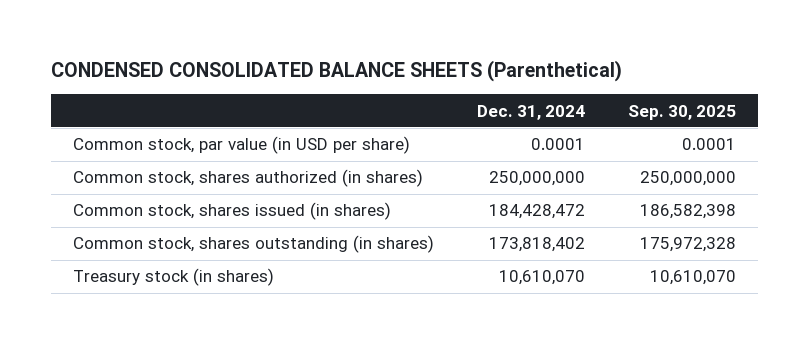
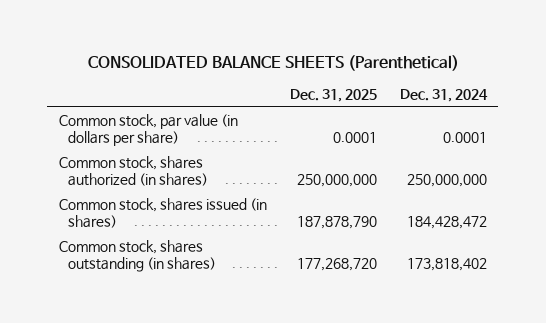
[50,60,622,83] CONDENSED CONSOLIDATED BALANCE SHEETS (Parenthetical) -> [87,55,459,72] CONSOLIDATED BALANCE SHEETS (Parenthetical)
[628,104,737,120] Sep. 30, 2025 -> none
none -> [289,89,377,103] Dec. 31, 2025
[72,136,410,155] Common stock, par value (in USD per share) -> [58,114,238,147] Common stock, par value (in dollars per share)
[72,268,274,287] Treasury stock (in shares) -> none

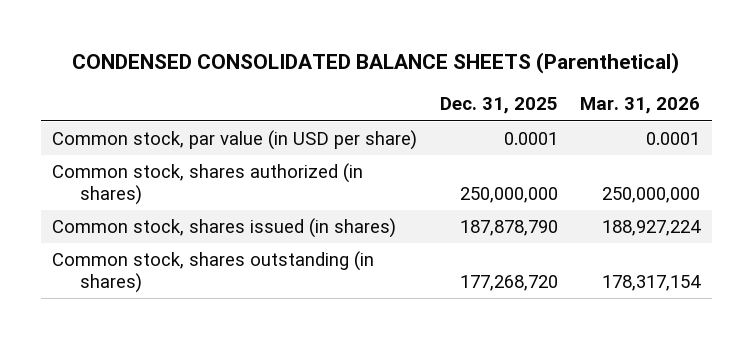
[87,55,459,72] CONSOLIDATED BALANCE SHEETS (Parenthetical) -> [72,52,680,75] CONDENSED CONSOLIDATED BALANCE SHEETS (Parenthetical)
[399,89,488,103] Dec. 31, 2024 -> none
none -> [580,97,701,115] Mar. 31, 2026
[58,114,238,147] Common stock, par value (in dollars per share) -> [52,130,418,151] Common stock, par value (in USD per share)

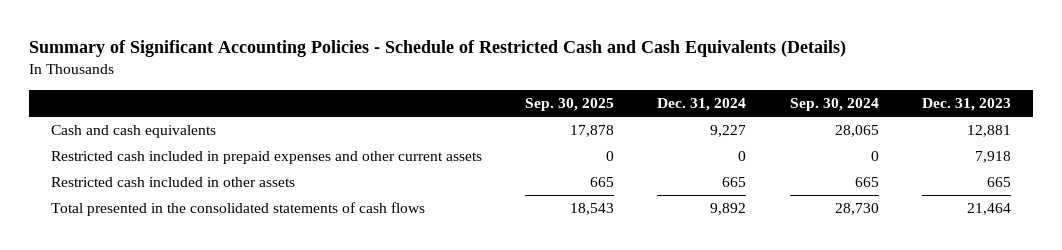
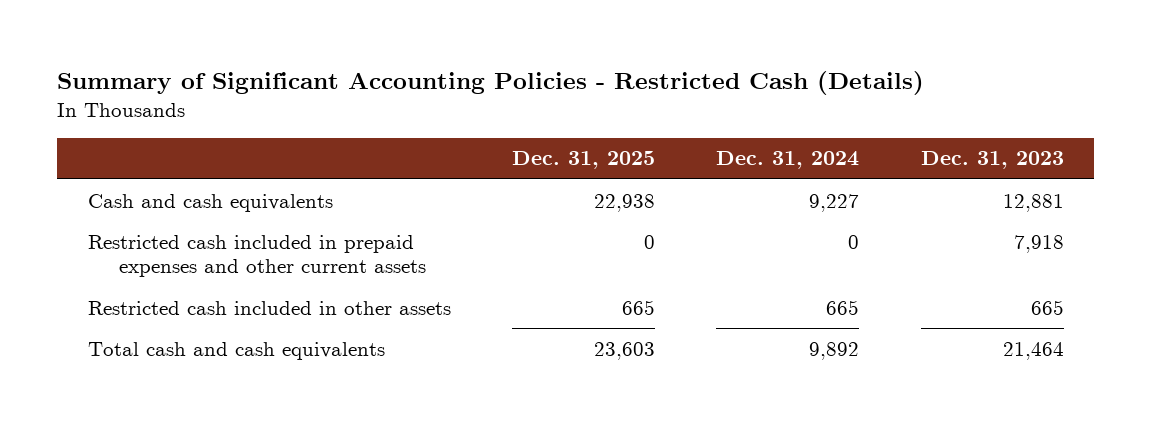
[28,40,846,58] Summary of Significant Accounting Policies - Schedule of Restricted Cash and Cash Equivalents (Details) -> [56,71,924,96] Summary of Significant Accounting Policies - Restricted Cash (Details)
[524,98,614,112] Sep. 30, 2025 -> none
[789,98,879,112] Sep. 30, 2024 -> none
none -> [511,151,655,170] Dec. 31, 2025
[50,202,425,217] Total presented in the consolidated statements of cash flows -> [87,341,385,360] Total cash and cash equivalents

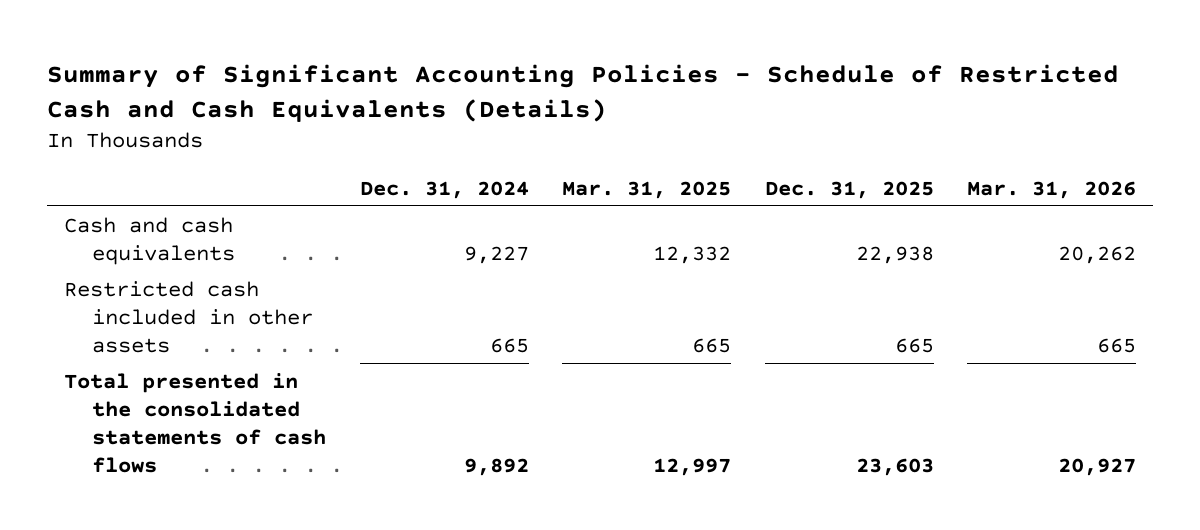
[56,71,924,96] Summary of Significant Accounting Policies - Restricted Cash (Details) -> [47,63,1120,122] Summary of Significant Accounting Policies - Schedule of Restricted Cash and Cash Equivalents (Details)
[920,151,1064,170] Dec. 31, 2023 -> none
none -> [562,180,732,199] Mar. 31, 2025
none -> [967,180,1137,199] Mar. 31, 2026
[87,234,427,278] Restricted cash included in prepaid expenses and other current assets -> none
[87,341,385,360] Total cash and cash equivalents -> [63,372,327,473] Total presented in the consolidated statements of cash flows

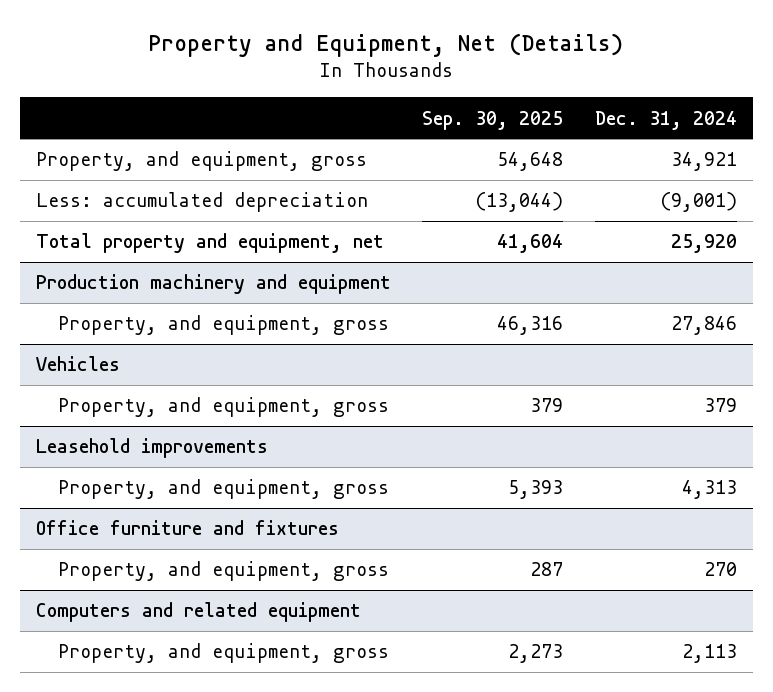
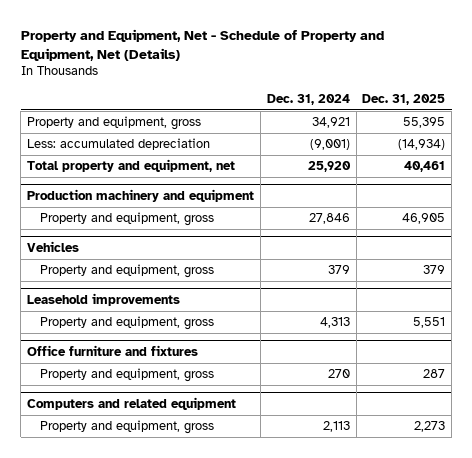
[148,32,624,57] Property and Equipment, Net (Details) -> [20,28,384,61] Property and Equipment, Net - Schedule of Property and Equipment, Net (Details)
[422,110,564,130] Sep. 30, 2025 -> none
none -> [362,93,446,105] Dec. 31, 2025
[35,151,367,172] Property, and equipment, gross -> [27,116,202,131] Property and equipment, gross
[58,315,390,336] Property, and equipment, gross -> [39,212,214,227] Property and equipment, gross
[58,397,390,418] Property, and equipment, gross -> [39,264,214,279] Property and equipment, gross
[58,479,390,500] Property, and equipment, gross -> [39,316,214,331] Property and equipment, gross
[58,561,390,582] Property, and equipment, gross -> [39,368,214,383] Property and equipment, gross
[58,643,390,664] Property, and equipment, gross -> [39,420,214,435] Property and equipment, gross

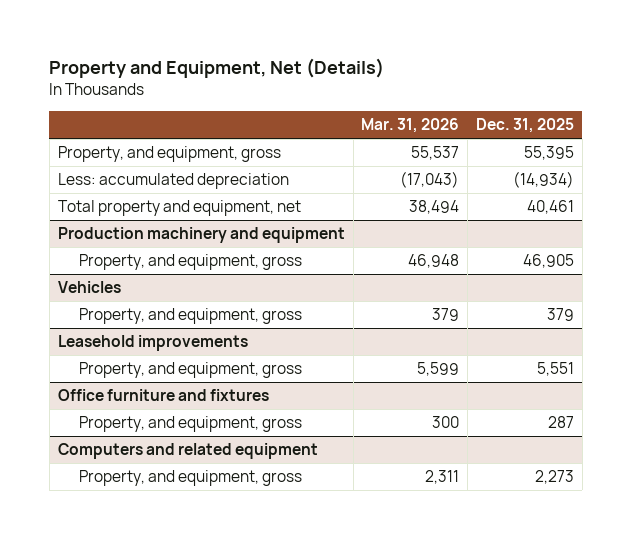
[20,28,384,61] Property and Equipment, Net - Schedule of Property and Equipment, Net (Details) -> [49,57,385,78] Property and Equipment, Net (Details)
[266,93,350,105] Dec. 31, 2024 -> none
none -> [361,118,460,134] Mar. 31, 2026
[27,116,202,131] Property and equipment, gross -> [57,146,281,163] Property, and equipment, gross
[39,212,214,227] Property and equipment, gross -> [79,254,303,271] Property, and equipment, gross
[39,264,214,279] Property and equipment, gross -> [79,308,303,325] Property, and equipment, gross
[39,316,214,331] Property and equipment, gross -> [79,362,303,379] Property, and equipment, gross
[39,368,214,383] Property and equipment, gross -> [79,416,303,433] Property, and equipment, gross
[39,420,214,435] Property and equipment, gross -> [79,470,303,487] Property, and equipment, gross

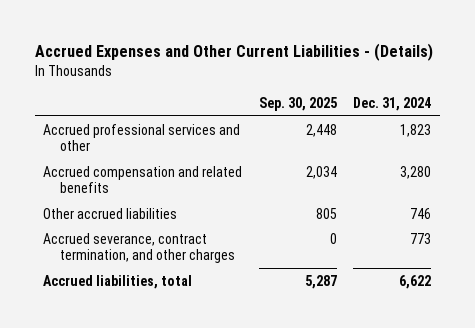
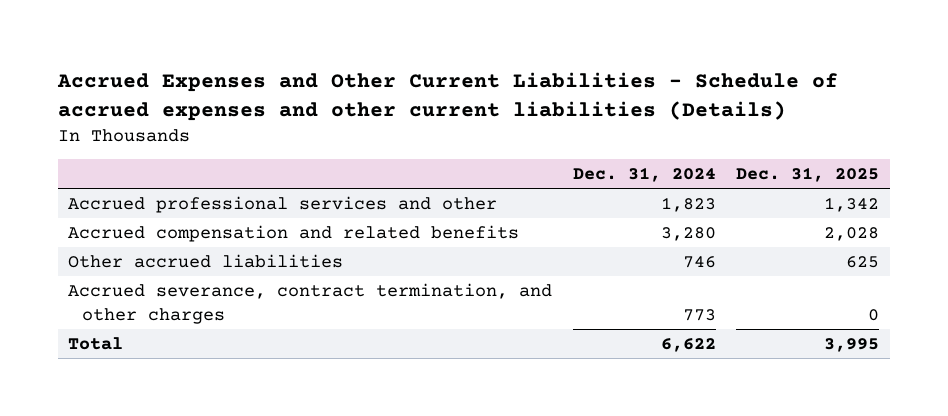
[35,43,434,62] Accrued Expenses and Other Current Liabilities - (Details) -> [57,71,839,121] Accrued Expenses and Other Current Liabilities - Schedule of accrued expenses and other current liabilities (Details)
[258,96,337,111] Sep. 30, 2025 -> none
none -> [736,166,880,182] Dec. 31, 2025
[43,274,193,289] Accrued liabilities, total -> [68,336,124,350] Total

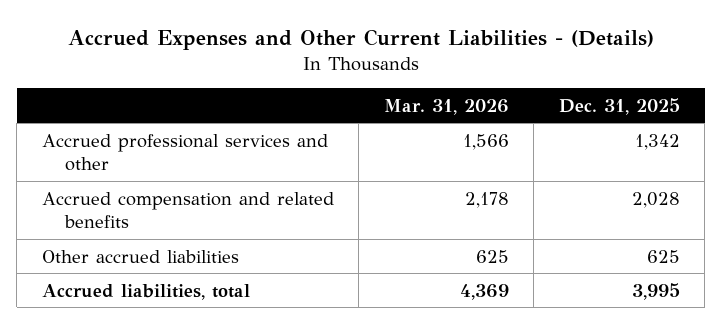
[57,71,839,121] Accrued Expenses and Other Current Liabilities - Schedule of accrued expenses and other current liabilities (Details) -> [67,28,654,50] Accrued Expenses and Other Current Liabilities - (Details)
[572,166,716,182] Dec. 31, 2024 -> none
none -> [383,98,509,115] Mar. 31, 2026
[68,282,553,324] Accrued severance, contract termination, and other charges -> none
[68,336,124,350] Total -> [41,283,250,300] Accrued liabilities, total

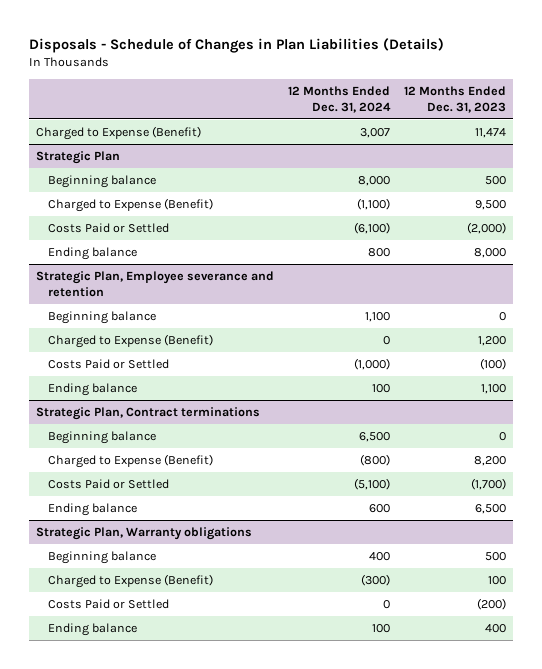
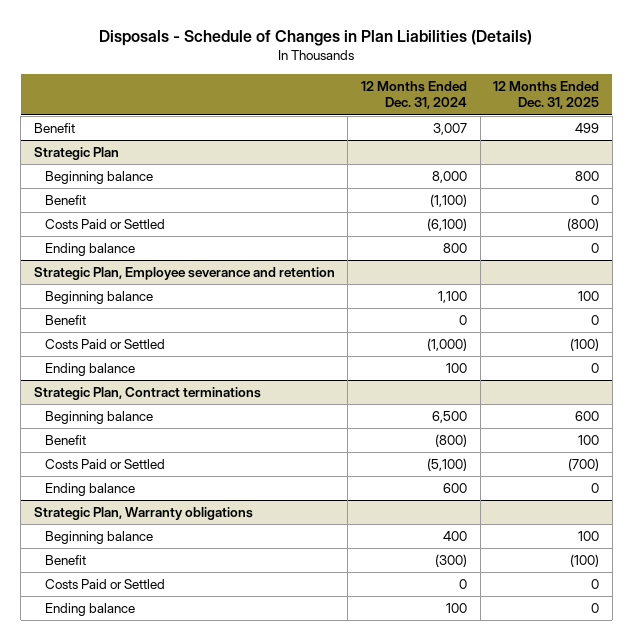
[403,85,506,113] 12 Months Ended Dec. 31, 2023 -> none
none -> [493,81,600,110] 12 Months Ended Dec. 31, 2025
[36,125,202,140] Charged to Expense (Benefit) -> [33,123,75,134] Benefit
[48,197,214,212] Charged to Expense (Benefit) -> [44,195,86,206] Benefit
[48,333,214,348] Charged to Expense (Benefit) -> [44,315,86,326] Benefit
[48,453,214,468] Charged to Expense (Benefit) -> [44,435,86,446] Benefit
[48,573,214,588] Charged to Expense (Benefit) -> [44,555,86,566] Benefit

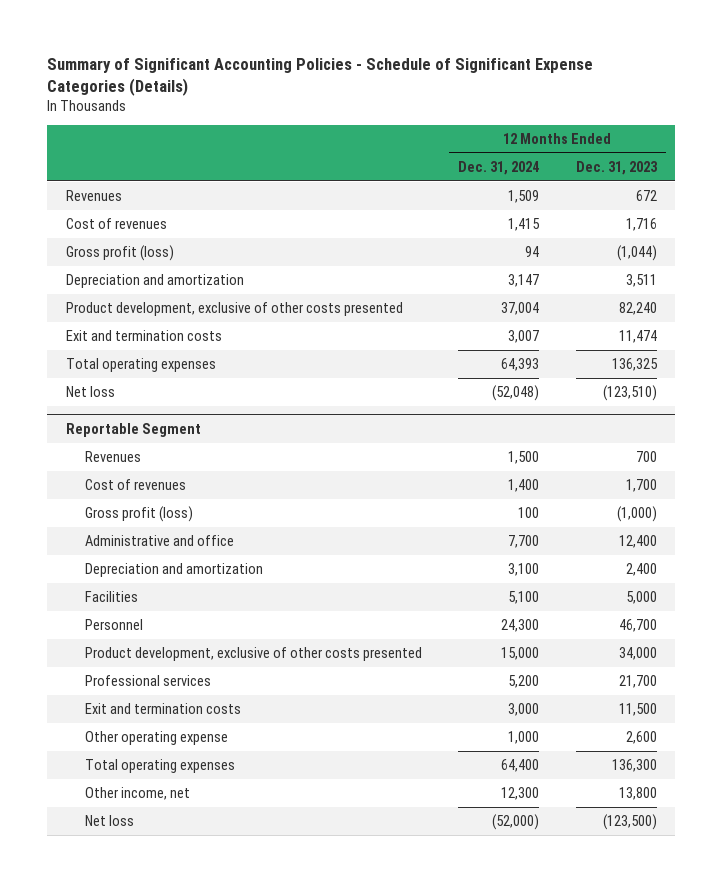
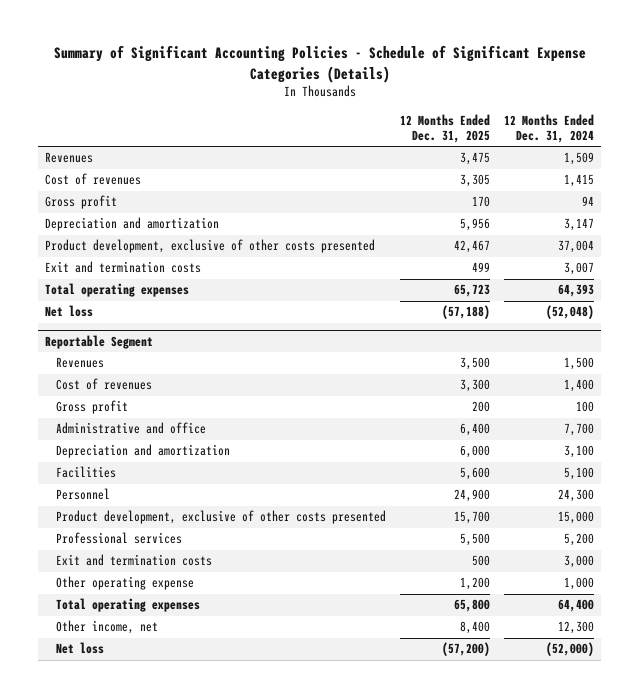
[575,160,658,175] Dec. 31, 2023 -> none
none -> [400,113,491,143] 12 Months Ended Dec. 31, 2025
[65,244,174,261] Gross profit (loss) -> [45,195,118,210] Gross profit
[85,505,194,522] Gross profit (loss) -> [56,400,129,415] Gross profit

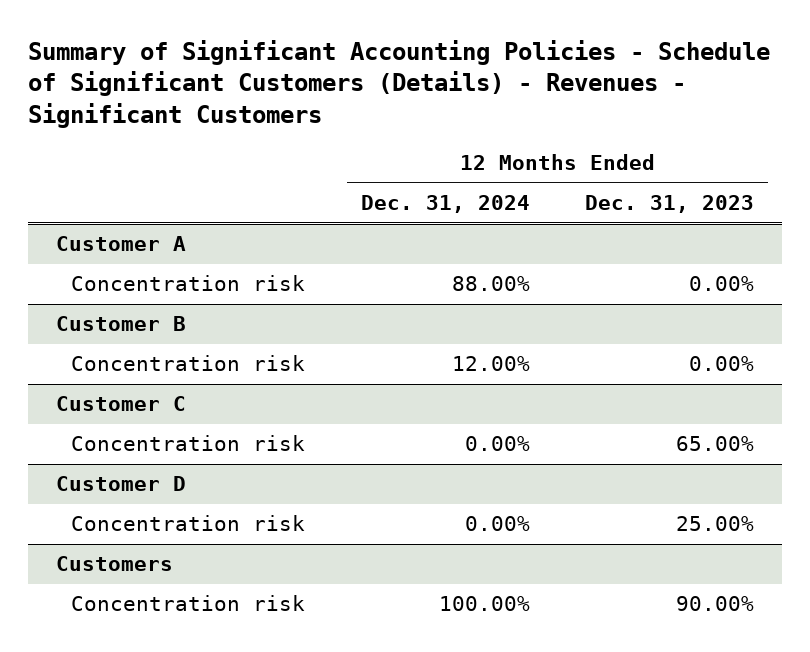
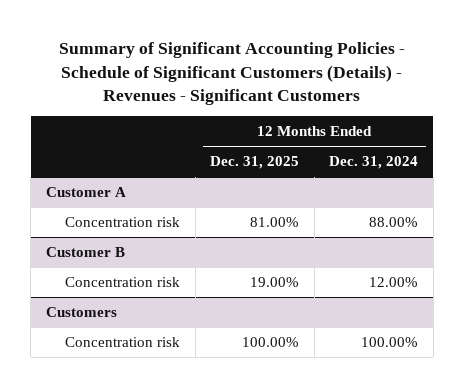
[585,195,755,214] Dec. 31, 2023 -> none
none -> [210,155,300,169] Dec. 31, 2025
[55,396,186,412] Customer C -> none
[71,435,306,452] Concentration risk -> none
[55,476,186,492] Customer D -> none
[71,515,306,532] Concentration risk -> none

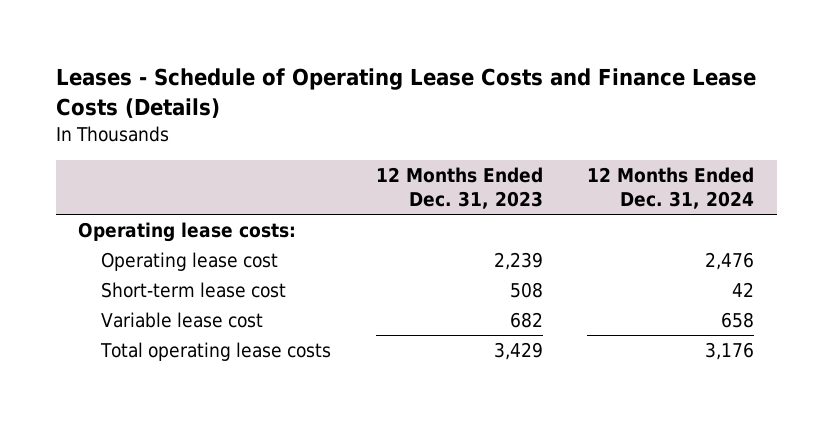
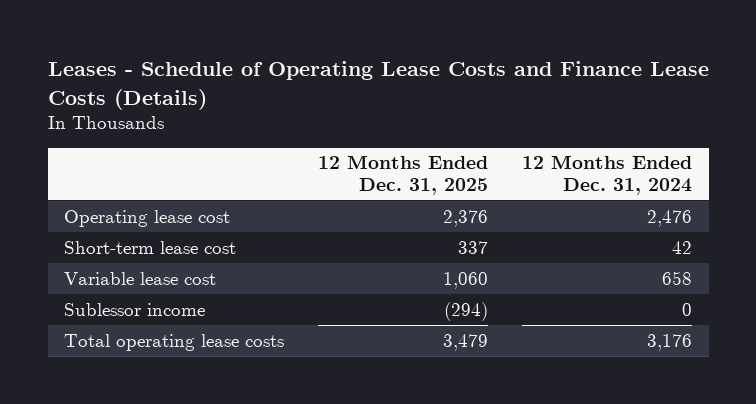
[375,166,543,209] 12 Months Ended Dec. 31, 2023 -> none
none -> [318,155,489,195] 12 Months Ended Dec. 31, 2025
[78,222,297,243] Operating lease costs: -> none
none -> [64,302,206,316] Sublessor income

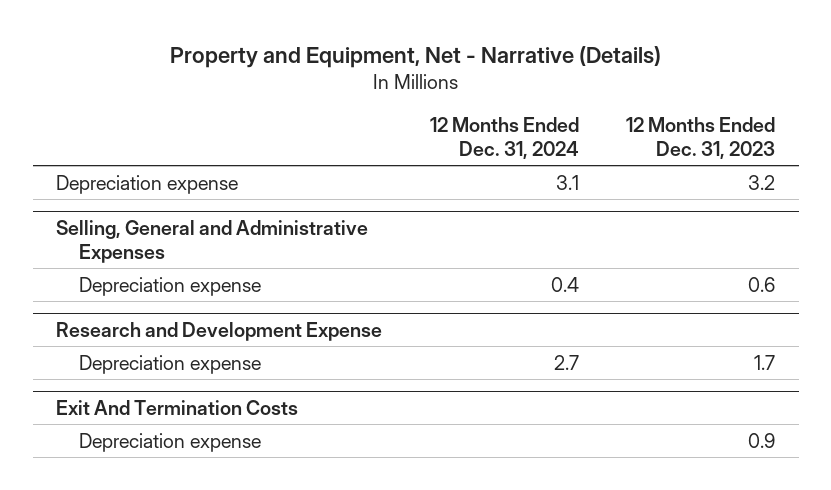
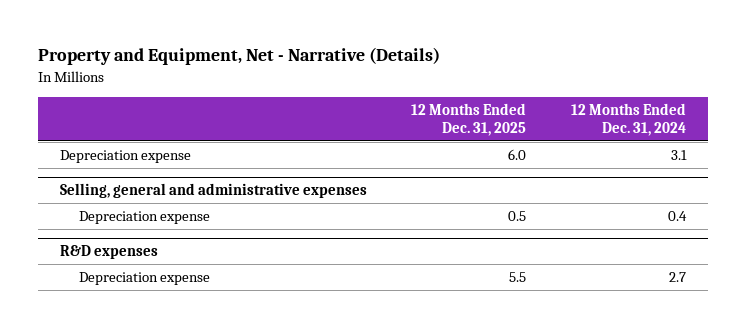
[625,116,775,159] 12 Months Ended Dec. 31, 2023 -> none
none -> [411,102,527,136] 12 Months Ended Dec. 31, 2025
[56,219,369,263] Selling, General and Administrative Expenses -> [59,183,367,199] Selling, general and administrative expenses
[56,321,383,341] Research and Development Expense -> [59,245,158,260] R&D expenses
[56,399,299,415] Exit And Termination Costs -> none
[79,432,262,452] Depreciation expense -> none

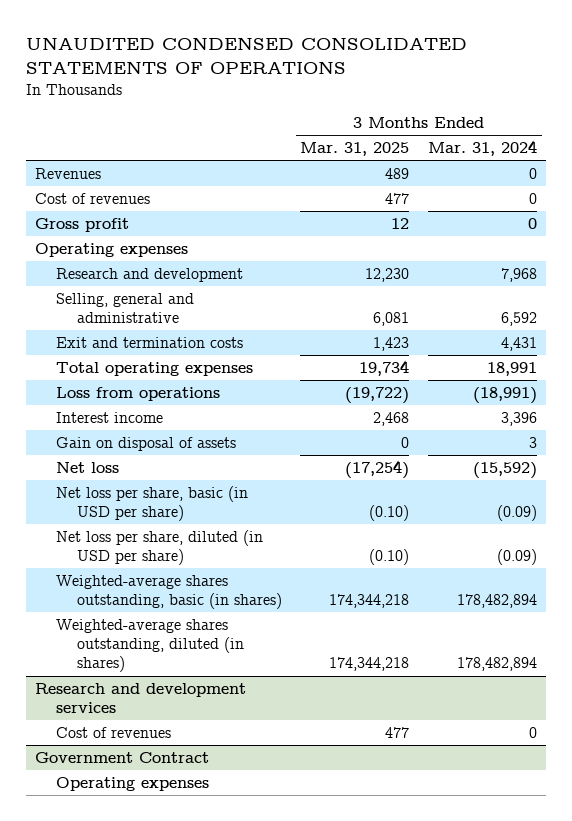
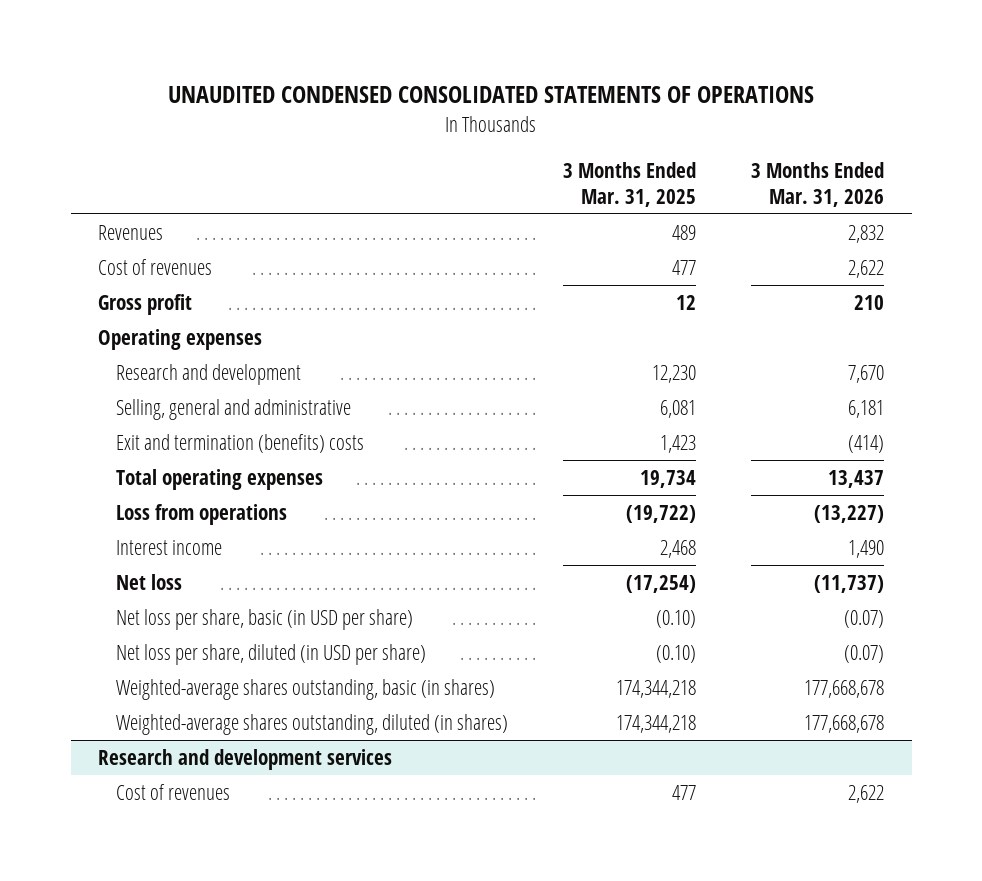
[427,140,537,157] Mar. 31, 2024 -> none
none -> [751,161,885,207] 3 Months Ended Mar. 31, 2026
[56,336,244,348] Exit and termination costs -> [116,433,365,453] Exit and termination (benefits) costs
[56,436,237,451] Gain on disposal of assets -> none
[35,751,210,763] Government Contract -> none
[56,776,210,791] Operating expenses -> none

